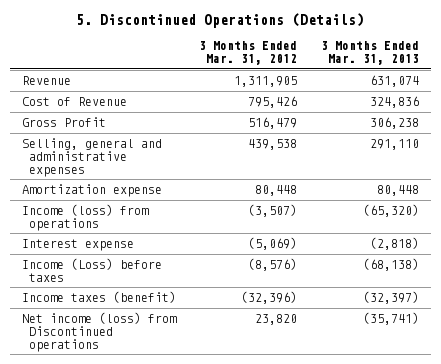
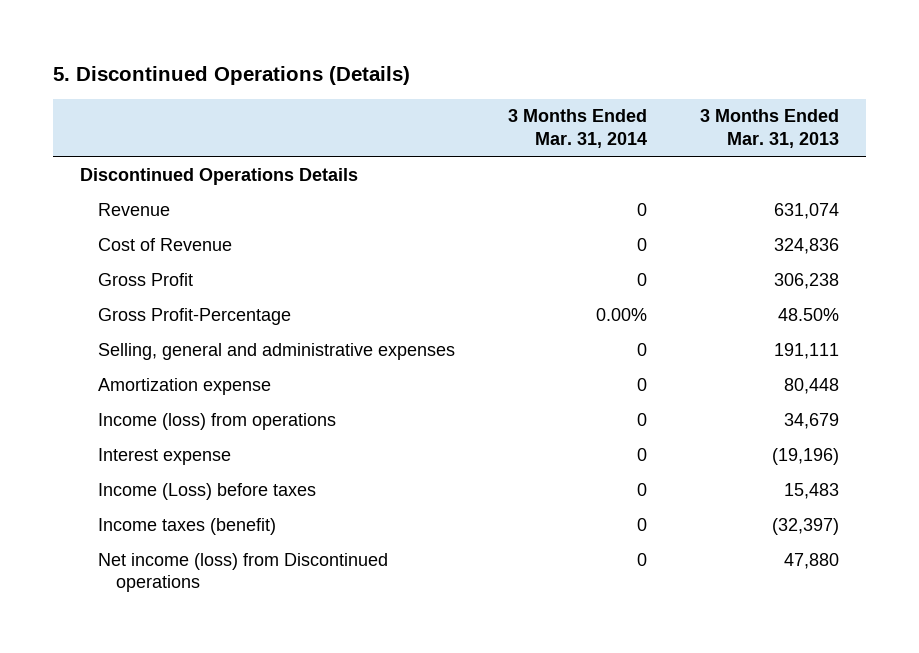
[199,41,298,65] 3 Months Ended Mar. 31, 2012 -> none
none -> [508,109,648,148] 3 Months Ended Mar. 31, 2014
none -> [79,167,358,185] Discontinued Operations Details
none -> [97,307,291,325] Gross Profit-Percentage
[370,138,420,150] 291,110 -> [774,342,840,359] 191,111
[363,203,420,217] (65,320) -> [784,412,840,429] 34,679
[370,236,420,250] (2,818) -> [772,447,840,465] (19,196)
[363,257,420,271] (68,138) -> [784,482,840,499] 15,483
[363,311,420,325] (35,741) -> [784,552,840,569] 47,880

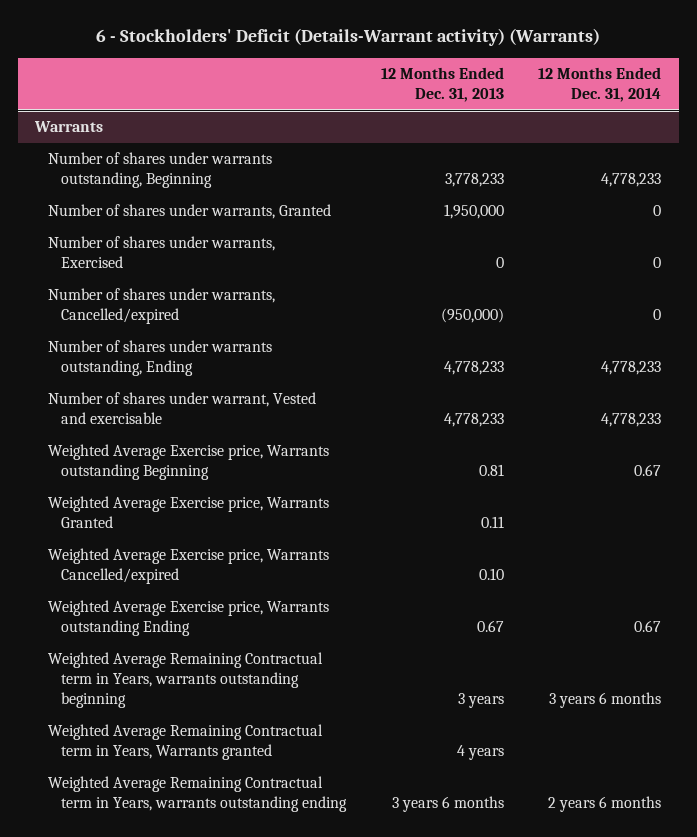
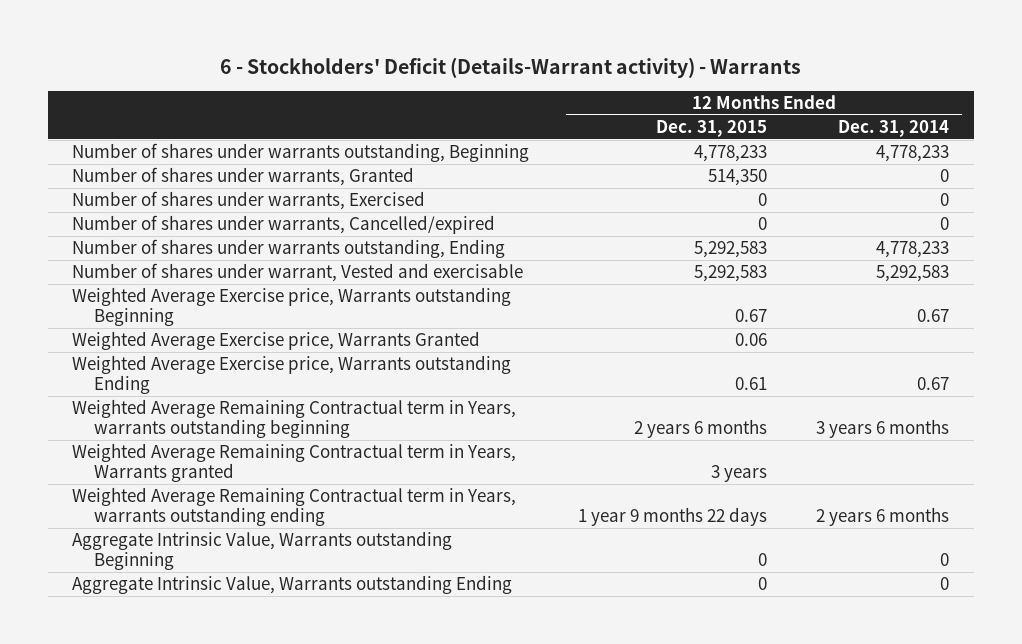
[96,28,601,47] 6 - Stockholders' Deficit (Details-Warrant activity) (Warrants) -> [219,57,801,79] 6 - Stockholders' Deficit (Details-Warrant activity) - Warrants
[380,67,504,103] 12 Months Ended Dec. 31, 2013 -> none
none -> [656,120,768,138] Dec. 31, 2015
[34,121,104,133] Warrants -> none
[601,413,662,428] 4,778,233 -> [876,265,950,283] 5,292,583
[48,548,330,585] Weighted Average Exercise price, Warrants Cancelled/expired -> none
none -> [72,531,453,570] Aggregate Intrinsic Value, Warrants outstanding Beginning
none -> [72,575,513,595] Aggregate Intrinsic Value, Warrants outstanding Ending

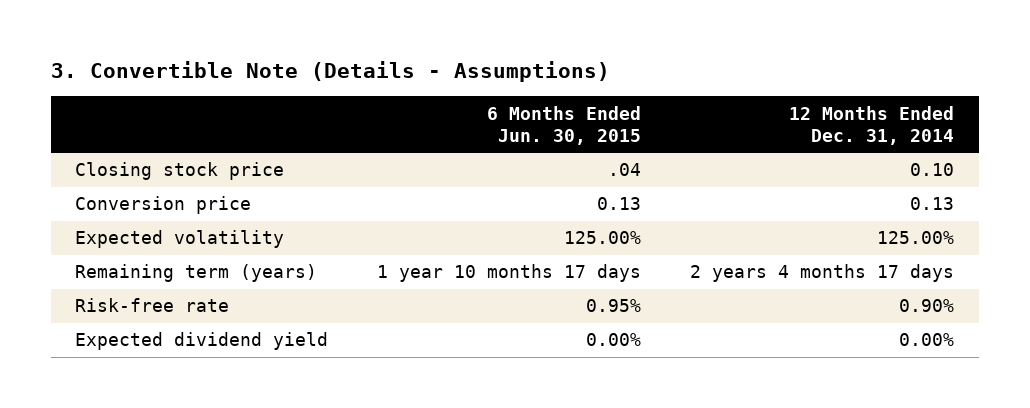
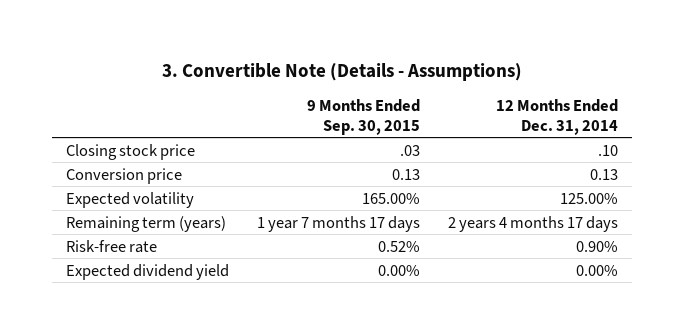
[487,105,642,145] 6 Months Ended Jun. 30, 2015 -> none
none -> [306,99,420,135] 9 Months Ended Sep. 30, 2015
[910,163,955,177] 0.10 -> [597,144,618,156] .10

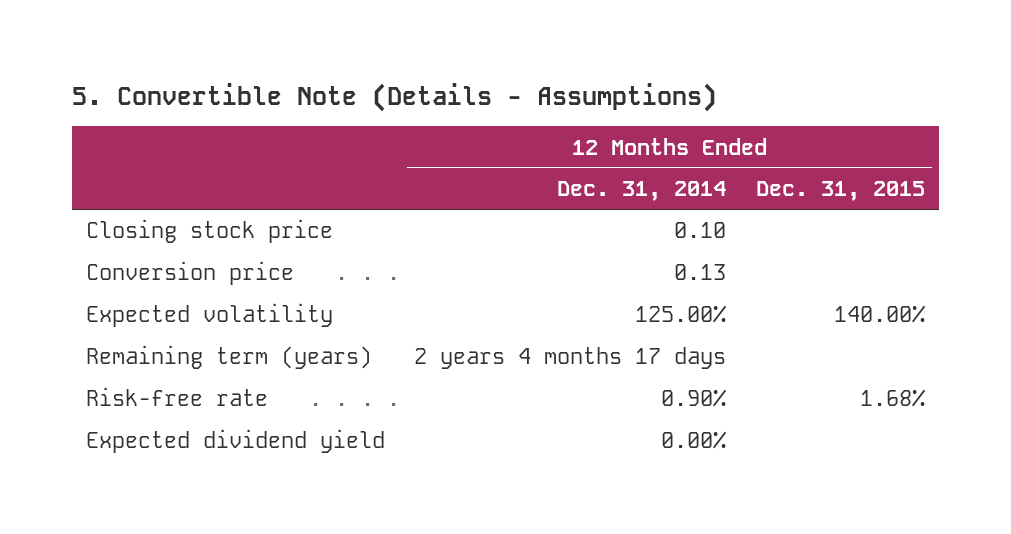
[161,63,522,82] 3. Convertible Note (Details - Assumptions) -> [71,82,717,112] 5. Convertible Note (Details - Assumptions)
[306,99,420,135] 9 Months Ended Sep. 30, 2015 -> none
none -> [755,181,925,202] Dec. 31, 2015
[597,144,618,156] .10 -> [674,222,727,239] 0.10

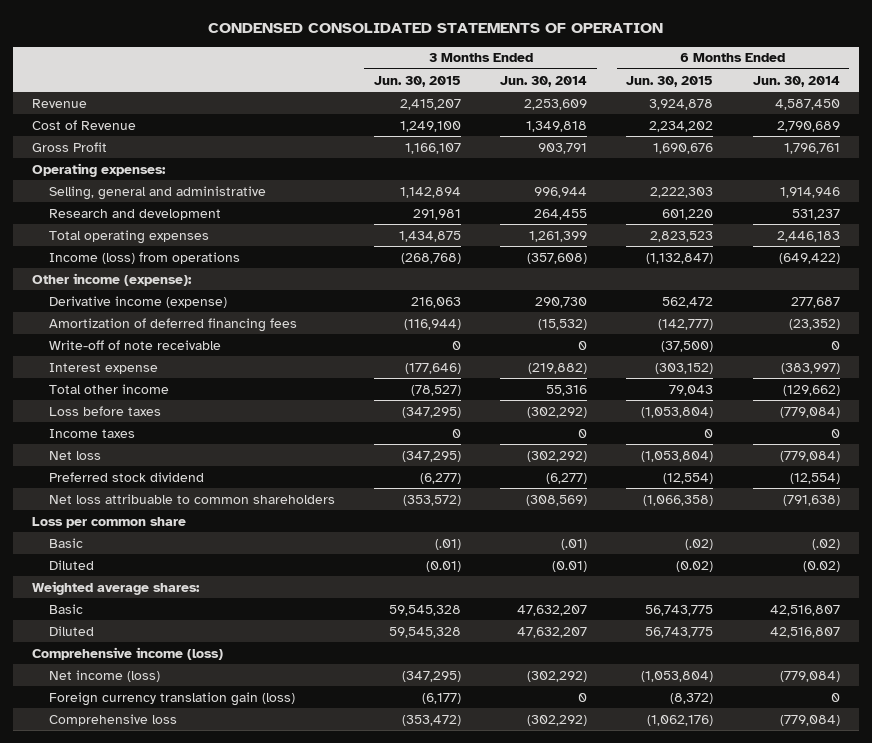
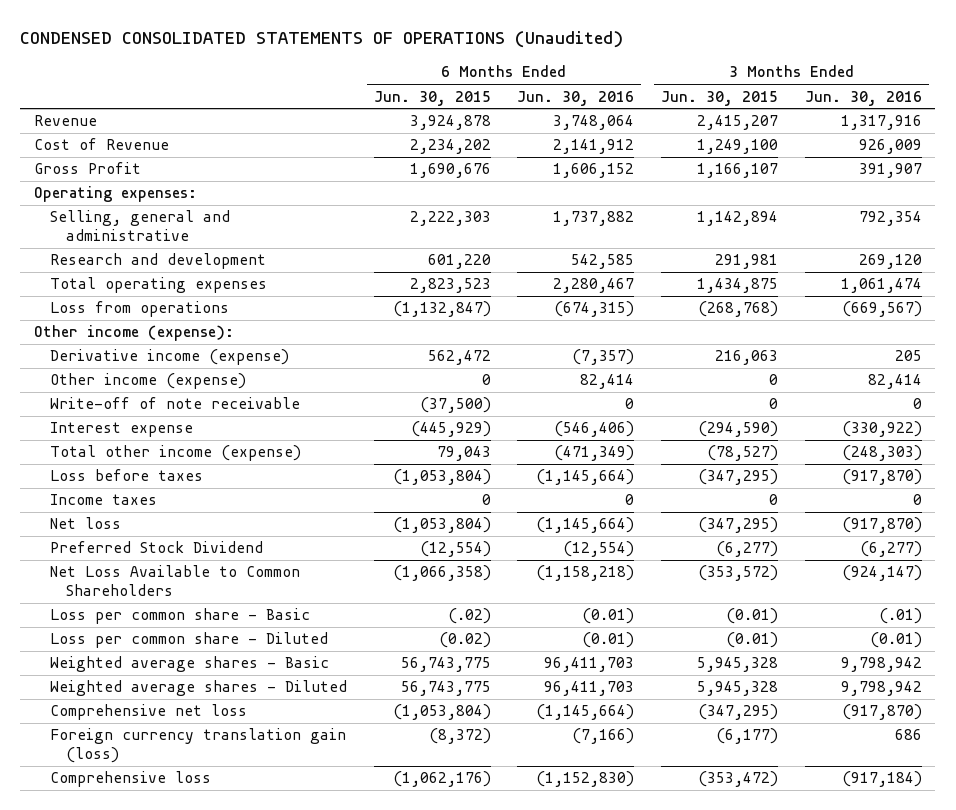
[207,23,663,34] CONDENSED CONSOLIDATED STATEMENTS OF OPERATION -> [20,31,624,49] CONDENSED CONSOLIDATED STATEMENTS OF OPERATIONS (Unaudited)
[500,75,588,87] Jun. 30, 2014 -> none
[752,75,840,87] Jun. 30, 2014 -> none
none -> [517,90,635,106] Jun. 30, 2016
none -> [804,90,922,106] Jun. 30, 2016
[49,251,241,264] Income (loss) from operations -> [49,301,229,318] Loss from operations
[49,317,298,332] Amortization of deferred financing fees -> none
none -> [49,373,246,390] Other income (expense)
[405,362,462,374] (177,646) -> [698,421,779,438] (294,590)
[655,362,714,374] (303,152) -> [410,421,491,438] (445,929)
[49,383,170,394] Total other income -> [49,445,301,462] Total other income (expense)
[32,516,187,528] Loss per common share -> none
[32,580,201,595] Weighted average shares: -> none
[32,646,224,660] Comprehensive income (loss) -> none
[49,471,205,482] Preferred stock dividend -> [49,541,263,554] Preferred Stock Dividend
[49,493,336,504] Net loss attribuable to common shareholders -> [49,565,300,596] Net Loss Available to Common Shareholders
[49,537,84,548] Basic -> [49,608,310,625] Loss per common share - Basic
[435,538,462,550] (.01) -> [726,608,779,625] (0.01)
[49,559,95,570] Diluted -> [49,632,328,649] Loss per common share - Diluted
[49,603,84,614] Basic -> [49,656,329,673] Weighted average shares - Basic
[389,604,462,616] 59,545,328 -> [697,657,779,673] 5,945,328
[49,625,95,636] Diluted -> [49,680,347,697] Weighted average shares - Diluted
[389,626,462,638] 59,545,328 -> [697,681,779,697] 5,945,328
[49,669,161,682] Net income (loss) -> [49,704,247,721] Comprehensive net loss

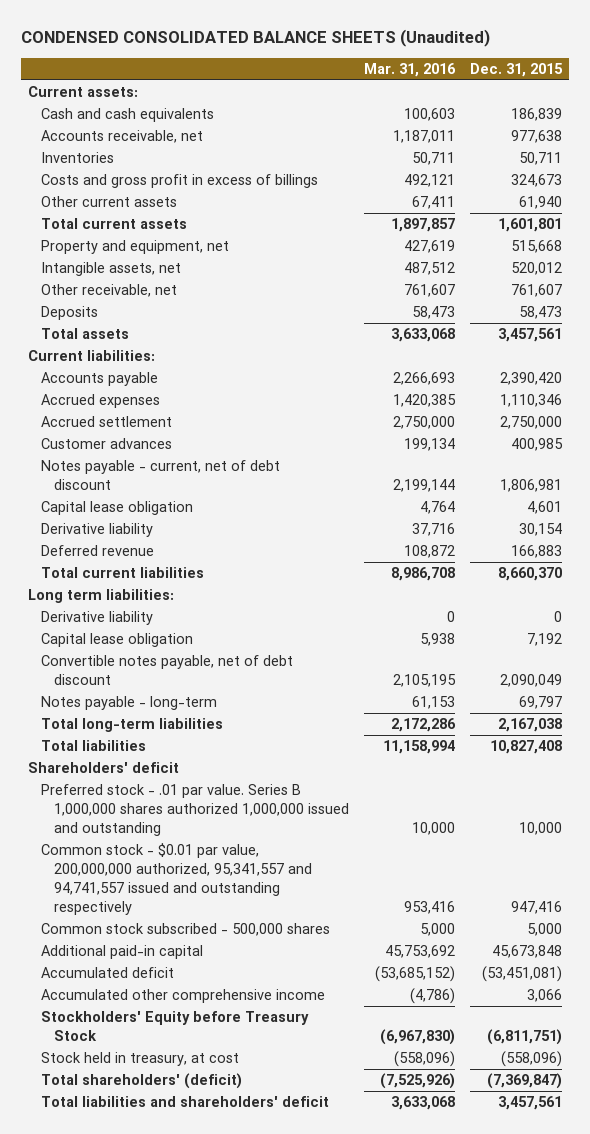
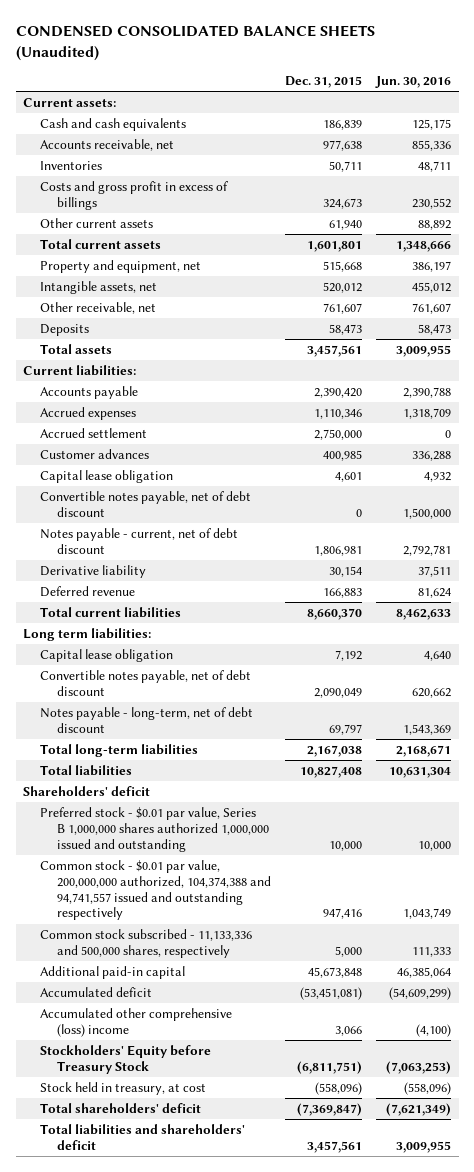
[363,62,456,77] Mar. 31, 2016 -> none
none -> [375,76,452,89] Jun. 30, 2016
none -> [39,490,251,517] Convertible notes payable, net of debt discount
[40,460,280,491] Notes payable - current, net of debt discount -> [39,527,238,554] Notes payable - current, net of debt discount
[40,611,153,626] Derivative liability -> none
[40,696,217,711] Notes payable - long-term -> [39,706,253,733] Notes payable - long-term, net of debt discount
[40,784,349,836] Preferred stock - .01 par value. Series B 1,000,000 shares authorized 1,000,000 issued and outstanding -> [39,806,269,852] Preferred stock - $0.01 par value, Series B 1,000,000 shares authorized 1,000,000 issued and outstanding
[40,843,312,915] Common stock - $0.01 par value, 200,000,000 authorized, 95,341,557 and 94,741,557 issued and outstanding respectively -> [39,859,271,921] Common stock - $0.01 par value, 200,000,000 authorized, 104,374,388 and 94,741,557 issued and outstanding respectively
[40,923,330,937] Common stock subscribed - 500,000 shares -> [39,928,252,958] Common stock subscribed - 11,133,336 and 500,000 shares, respectively
[40,989,325,1004] Accumulated other comprehensive income -> [39,1007,232,1037] Accumulated other comprehensive (loss) income
[40,1073,242,1090] Total shareholders' (deficit) -> [39,1102,201,1113] Total shareholders' deficit

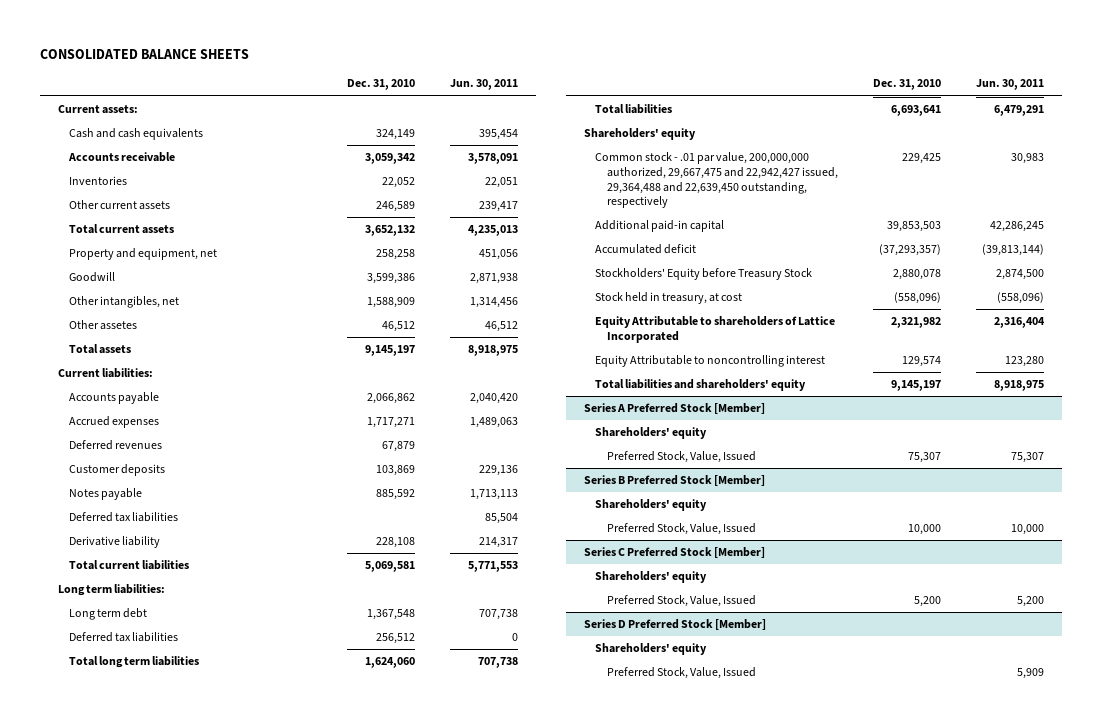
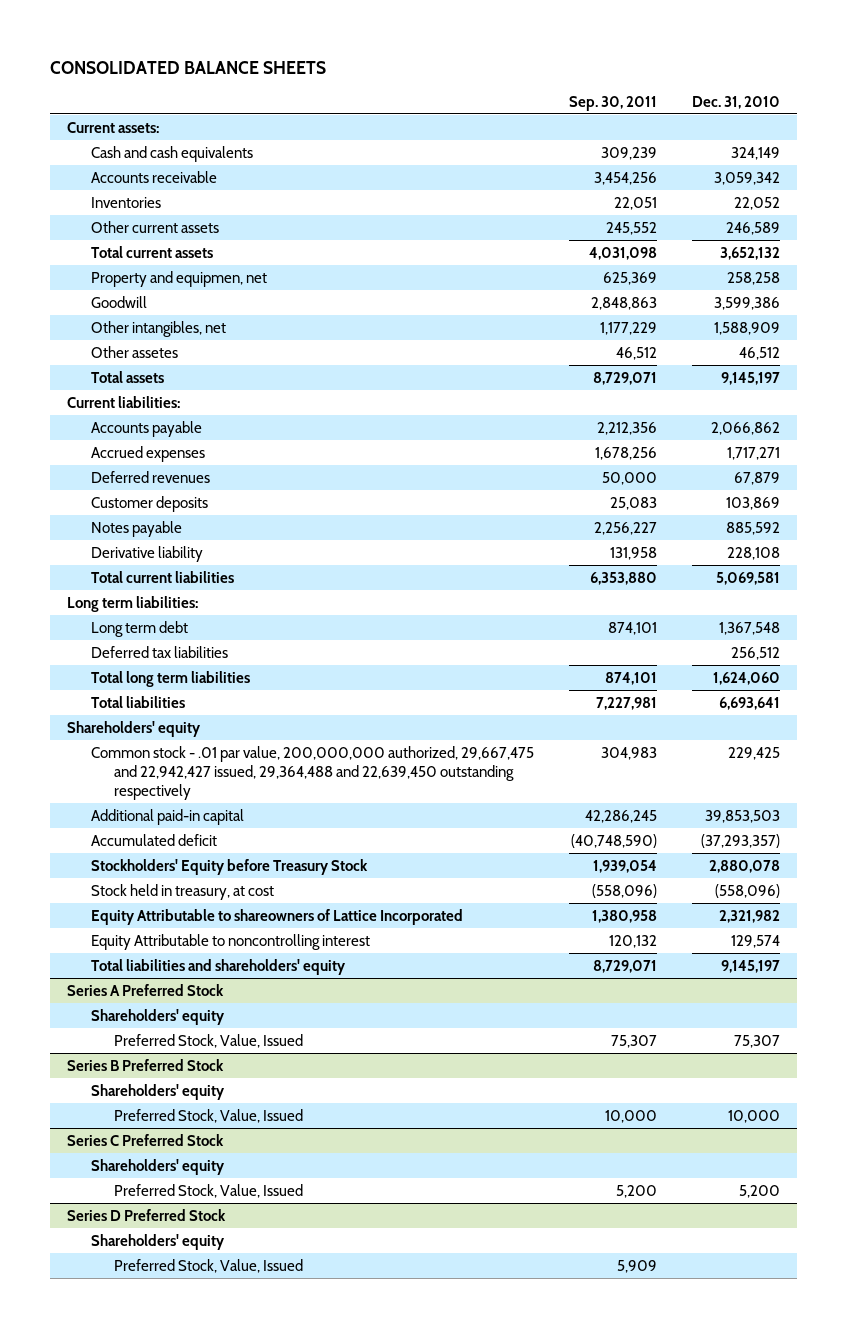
[450,79,519,91] Jun. 30, 2011 -> none
none -> [568,95,657,111] Sep. 30, 2011
[69,248,218,261] Property and equipment, net -> [90,270,267,287] Property and equipmen, net
[69,512,179,523] Deferred tax liabilities -> none
[595,152,838,209] Common stock - .01 par value, 200,000,000 authorized, 29,667,475 and 22,942,427 issued, 29,364,488 and 22,639,450 outstanding, respectively -> [90,745,534,800] Common stock - .01 par value, 200,000,000 authorized, 29,667,475 and 22,942,427 issued, 29,364,488 and 22,639,450 outstanding respectively
[595,316,836,343] Equity Attributable to shareholders of Lattice Incorporated -> [90,908,463,925] Equity Attributable to shareowners of Lattice Incorporated
[583,403,765,415] Series A Preferred Stock [Member] -> [67,983,225,996] Series A Preferred Stock
[583,475,765,487] Series B Preferred Stock [Member] -> [67,1058,225,1071] Series B Preferred Stock
[583,547,765,559] Series C Preferred Stock [Member] -> [67,1133,225,1146] Series C Preferred Stock
[583,619,766,631] Series D Preferred Stock [Member] -> [67,1208,227,1221] Series D Preferred Stock

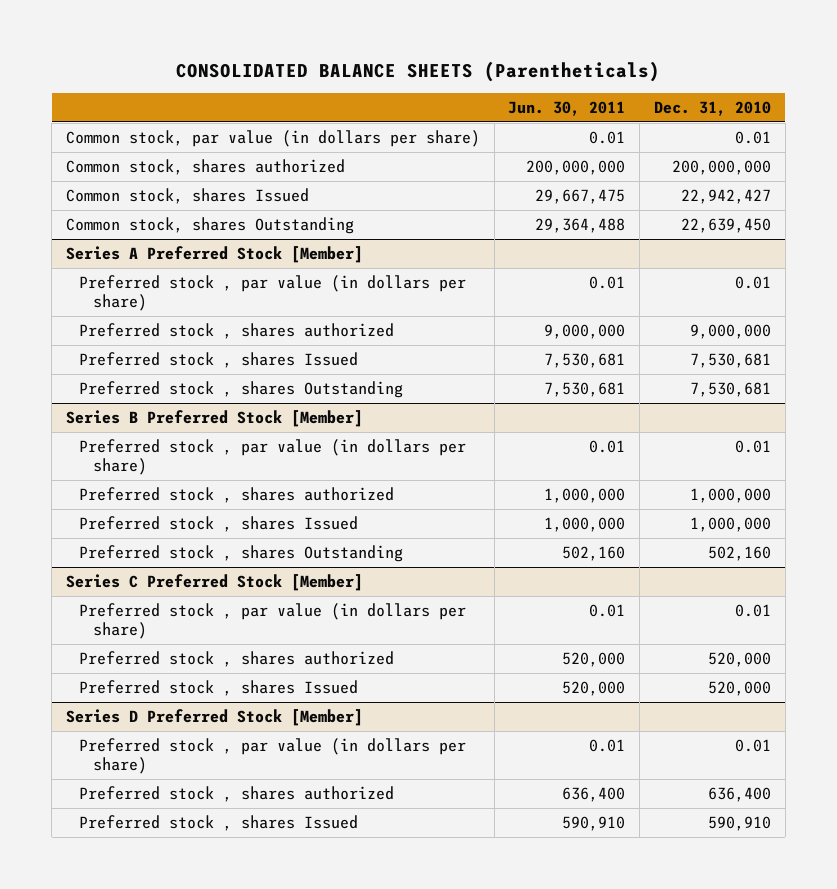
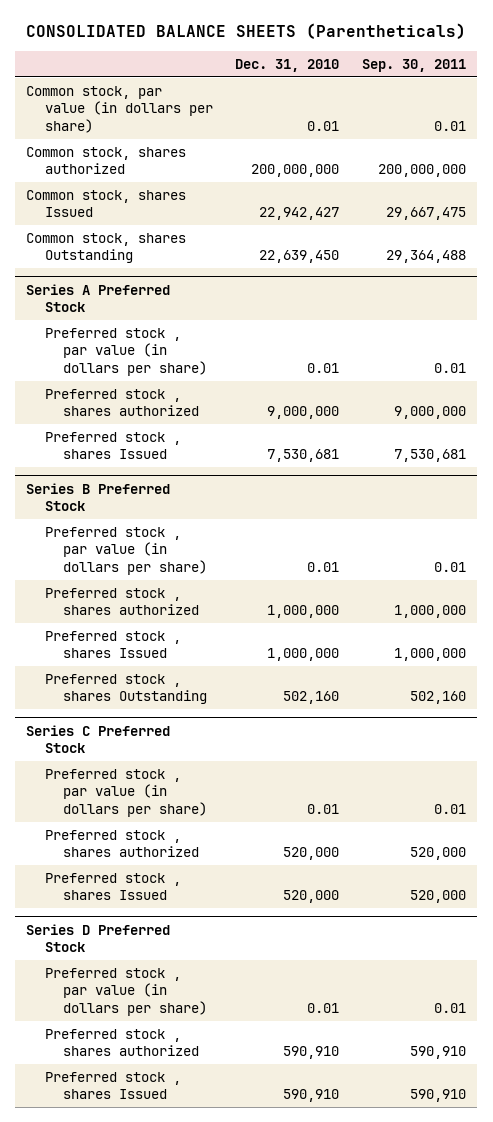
[508,100,626,116] Jun. 30, 2011 -> none
none -> [362,58,467,72] Sep. 30, 2011
[65,246,363,264] Series A Preferred Stock [Member] -> [26,283,171,313] Series A Preferred Stock
[79,381,404,399] Preferred stock , shares Outstanding -> none
[65,410,363,428] Series B Preferred Stock [Member] -> [26,482,171,512] Series B Preferred Stock
[65,574,363,592] Series C Preferred Stock [Member] -> [26,724,171,754] Series C Preferred Stock
[65,709,363,727] Series D Preferred Stock [Member] -> [26,923,171,953] Series D Preferred Stock
[707,787,771,803] 636,400 -> [283,1046,340,1060] 590,910

